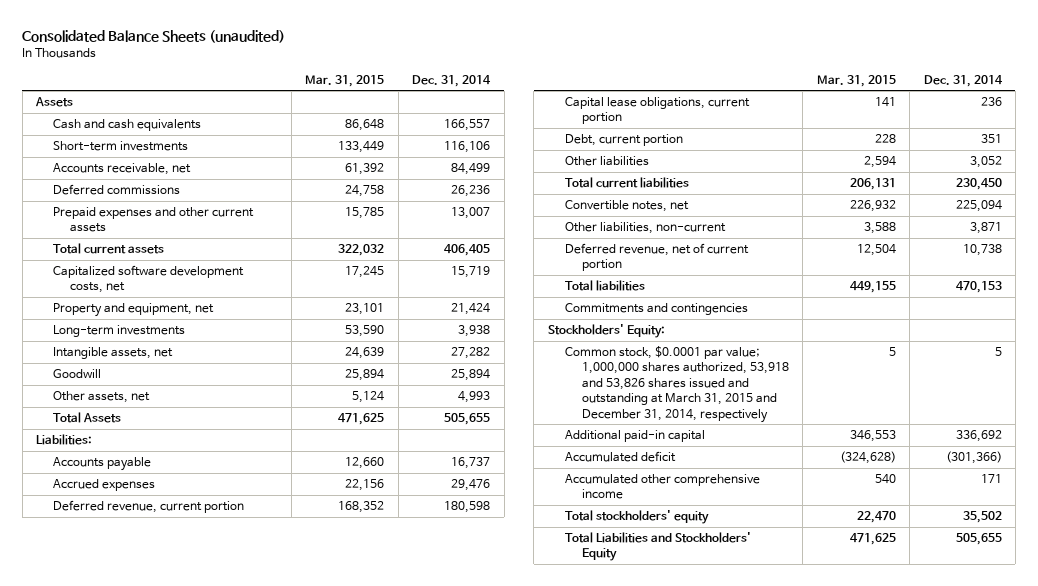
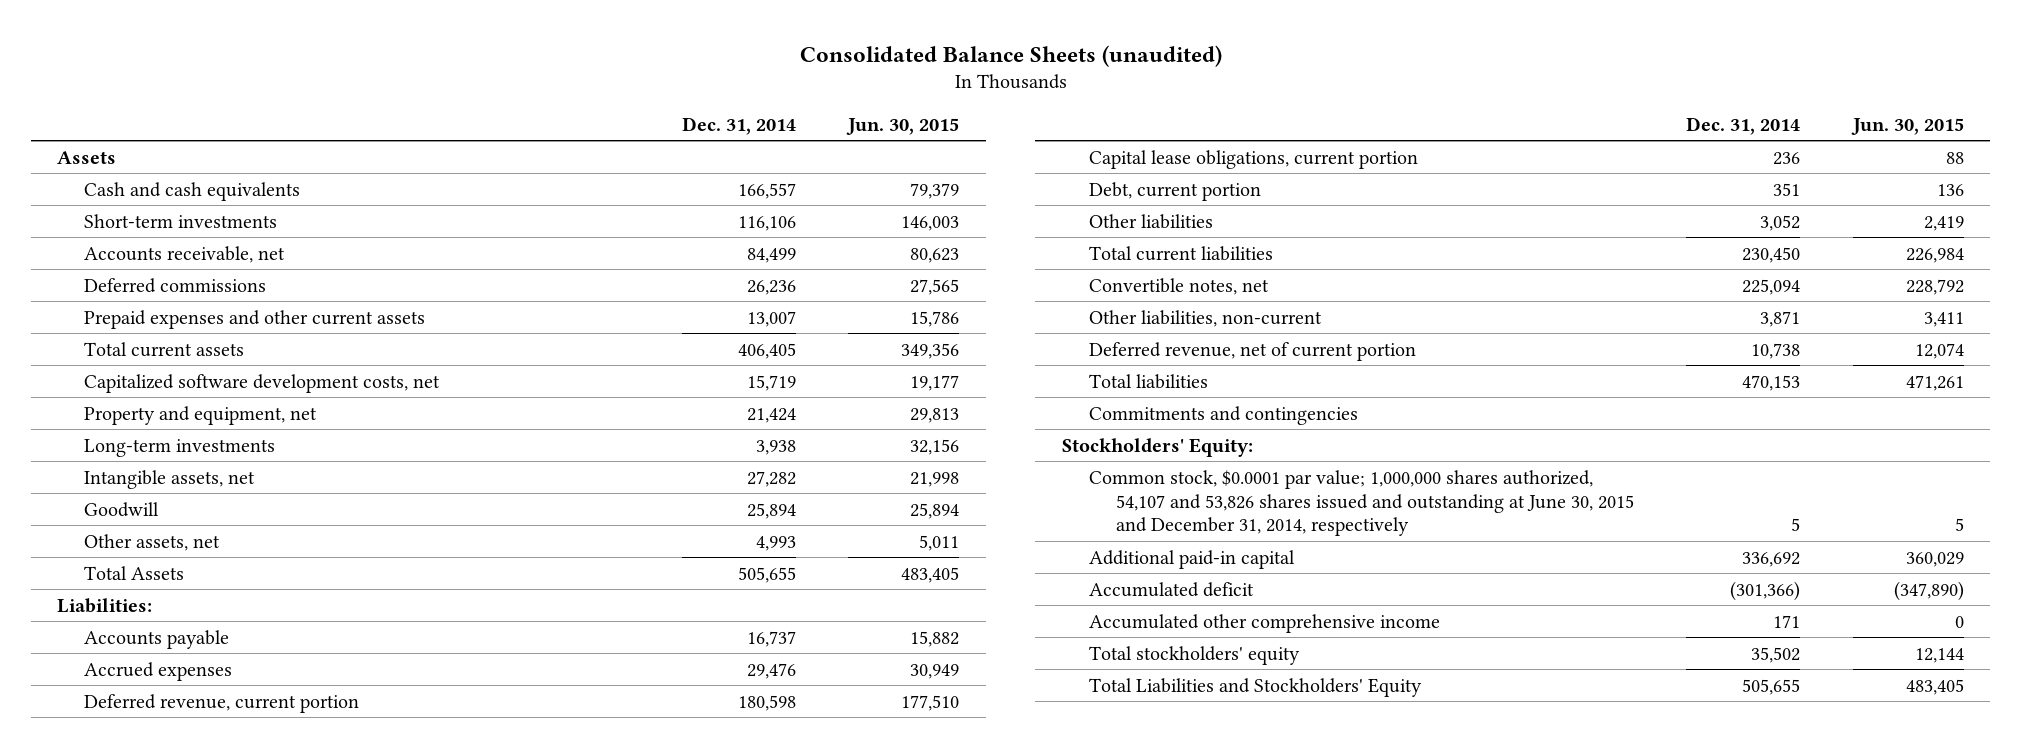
[305,74,385,87] Mar. 31, 2015 -> none
none -> [846,117,960,135] Jun. 30, 2015
[564,346,789,423] Common stock, $0.0001 par value; 1,000,000 shares authorized, 53,918 and 53,826 shares issued and outstanding at March 31, 2015 and December 31, 2014, respectively -> [1088,469,1634,537] Common stock, $0.0001 par value; 1,000,000 shares authorized, 54,107 and 53,826 shares issued and outstanding at June 30, 2015 and December 31, 2014, respectively

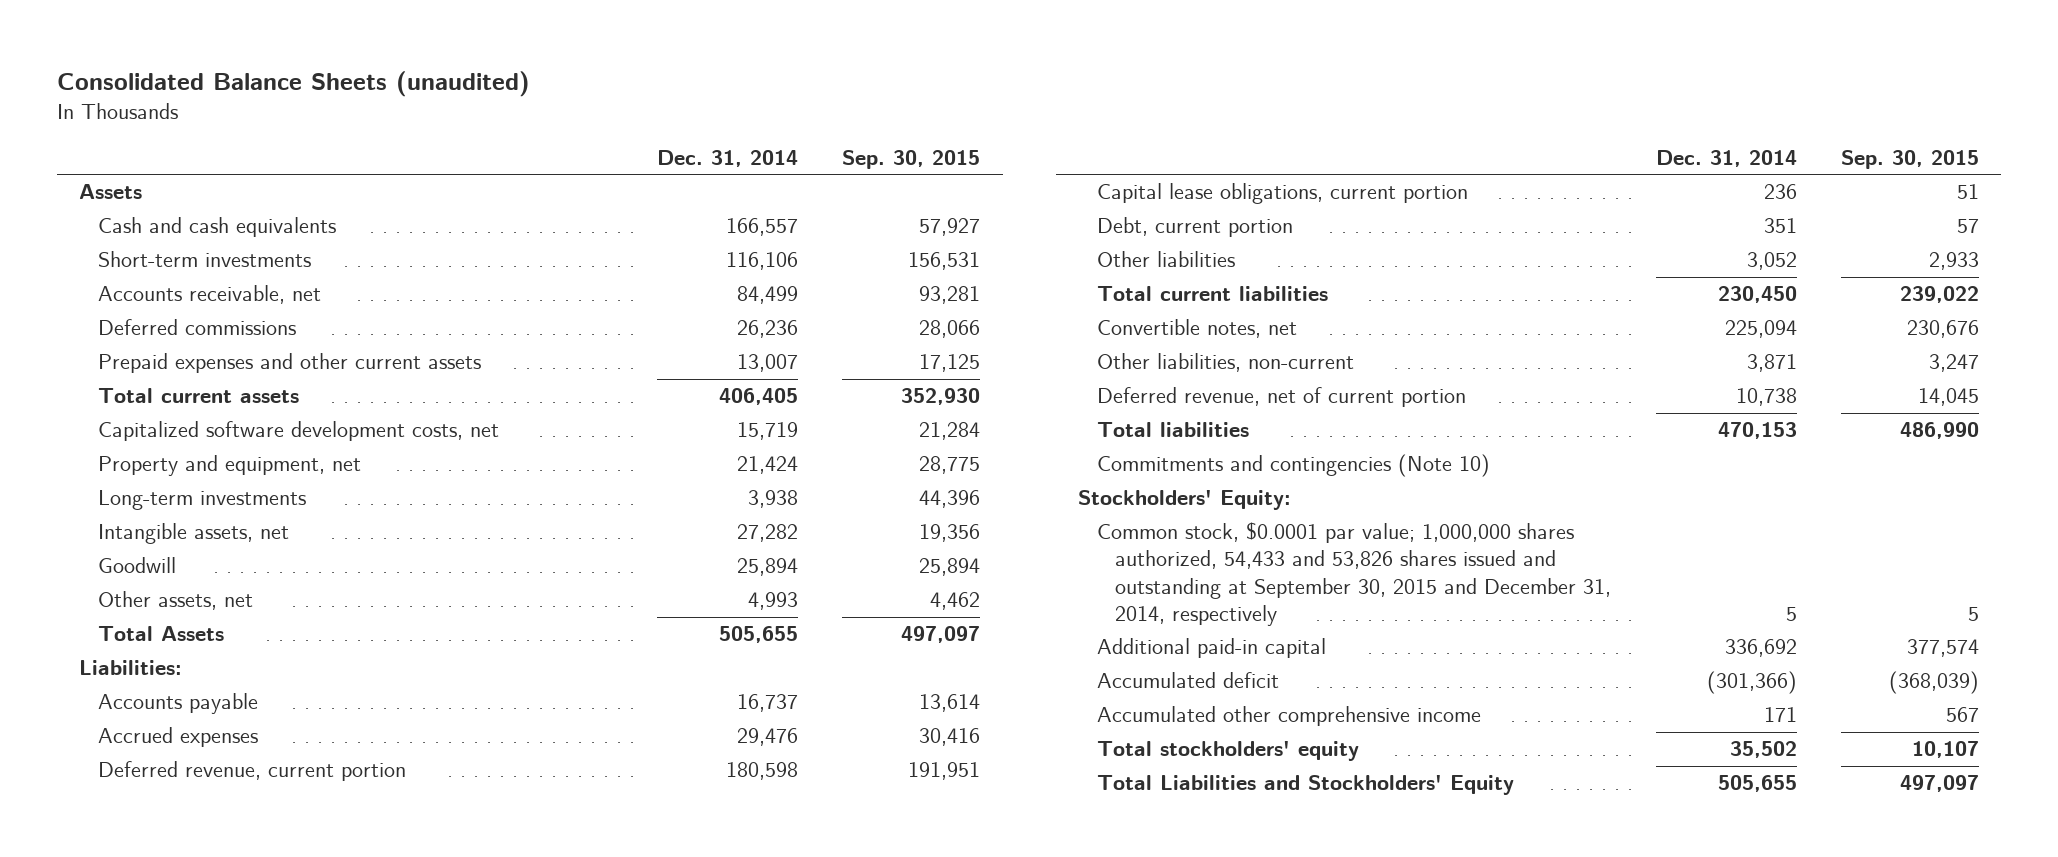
[846,117,960,135] Jun. 30, 2015 -> none
none -> [842,149,981,169] Sep. 30, 2015
[1088,405,1358,425] Commitments and contingencies -> [1096,454,1490,478] Commitments and contingencies (Note 10)
[1088,469,1634,537] Common stock, $0.0001 par value; 1,000,000 shares authorized, 54,107 and 53,826 shares issued and outstanding at June 30, 2015 and December 31, 2014, respectively -> [1096,522,1612,626] Common stock, $0.0001 par value; 1,000,000 shares authorized, 54,433 and 53,826 shares issued and outstanding at September 30, 2015 and December 31, 2014, respectively

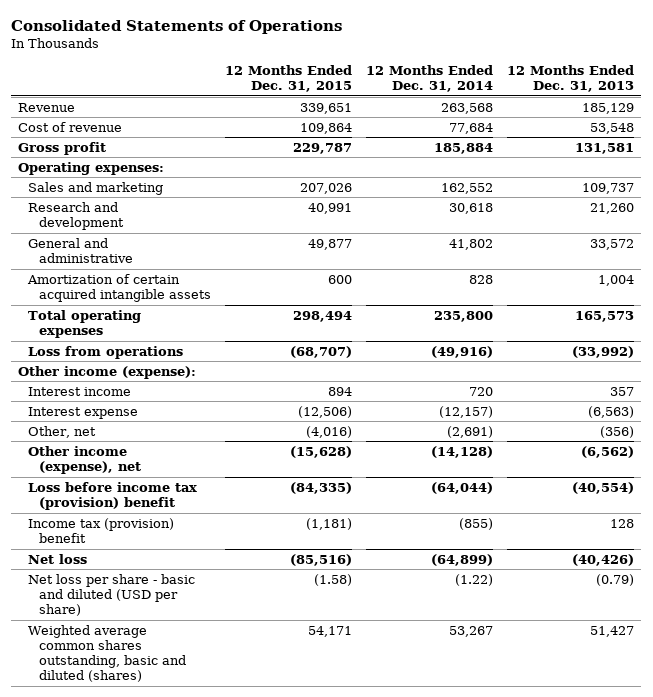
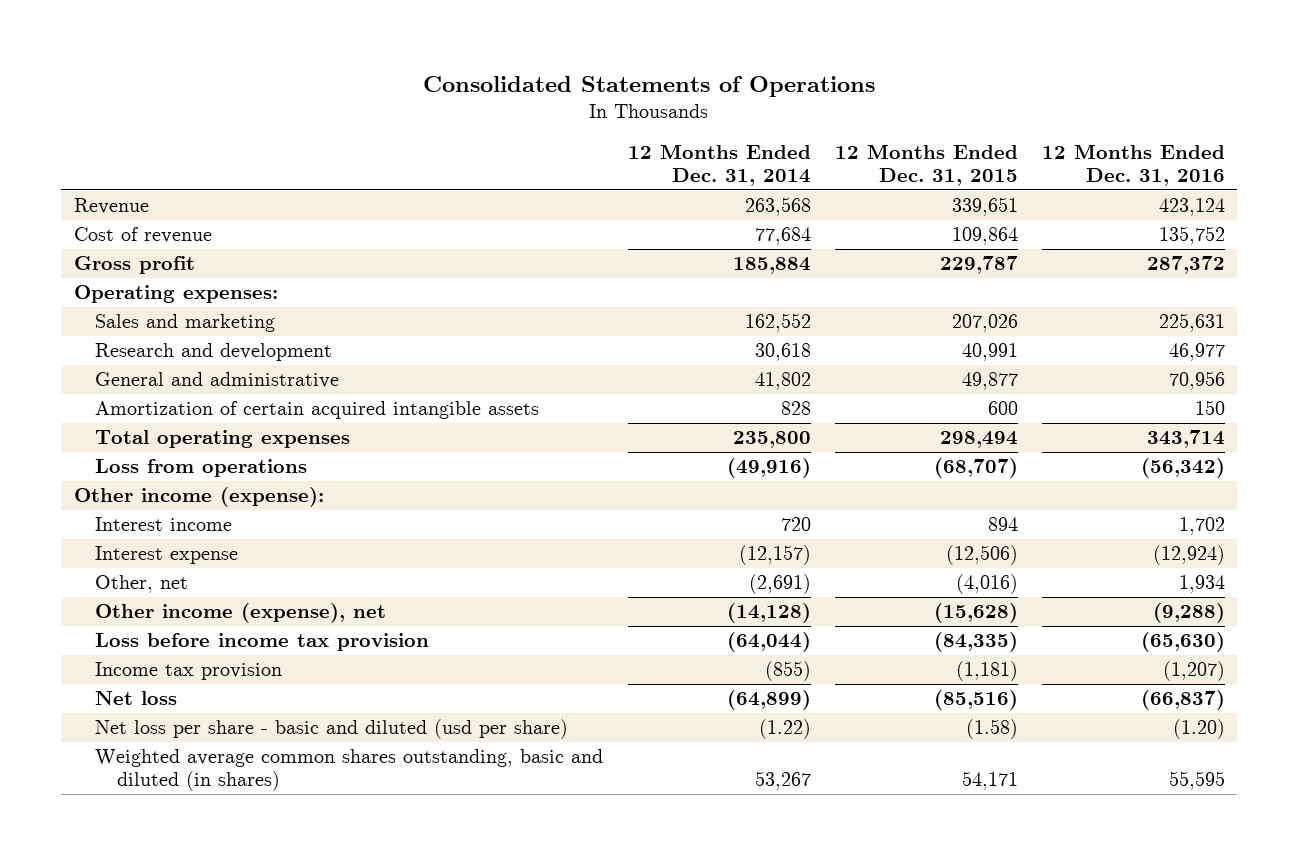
[507,64,635,92] 12 Months Ended Dec. 31, 2013 -> none
none -> [1042,143,1226,187] 12 Months Ended Dec. 31, 2016
[28,481,198,510] Loss before income tax (provision) benefit -> [95,633,430,652] Loss before income tax provision
[28,517,175,543] Income tax (provision) benefit -> [95,662,283,681] Income tax provision
[28,573,196,617] Net loss per share - basic and diluted (USD per share) -> [95,719,569,740] Net loss per share - basic and diluted (usd per share)
[28,624,186,683] Weighted average common shares outstanding, basic and diluted (shares) -> [95,749,604,792] Weighted average common shares outstanding, basic and diluted (in shares)

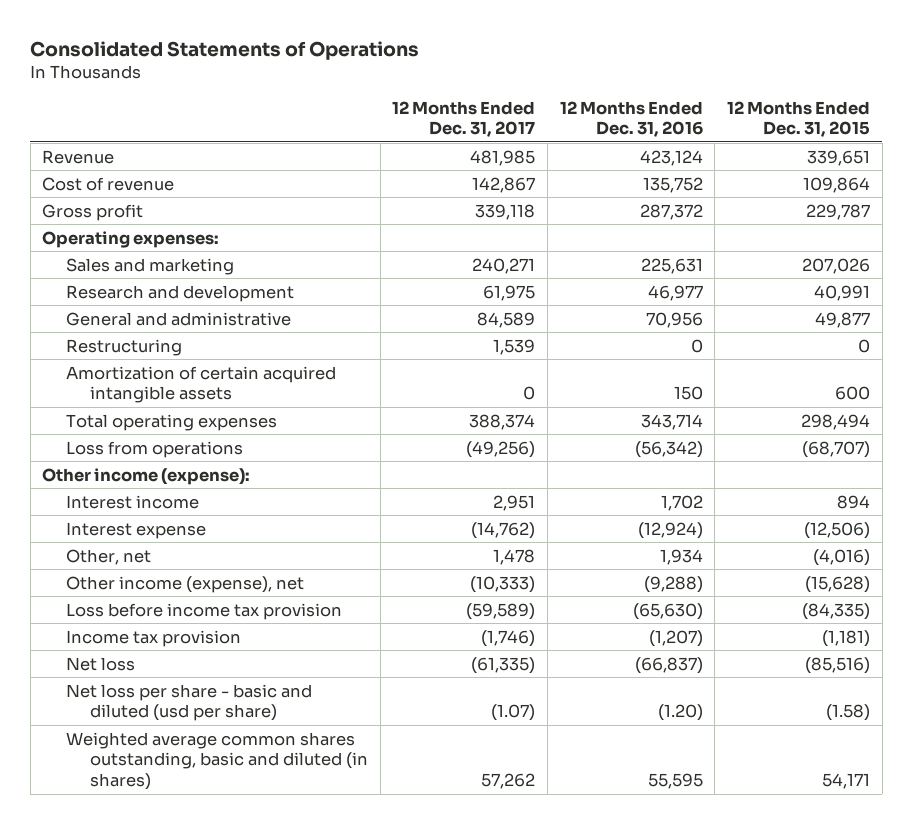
[627,143,811,187] 12 Months Ended Dec. 31, 2014 -> none
none -> [392,100,536,138] 12 Months Ended Dec. 31, 2017
none -> [66,338,183,356] Restructuring

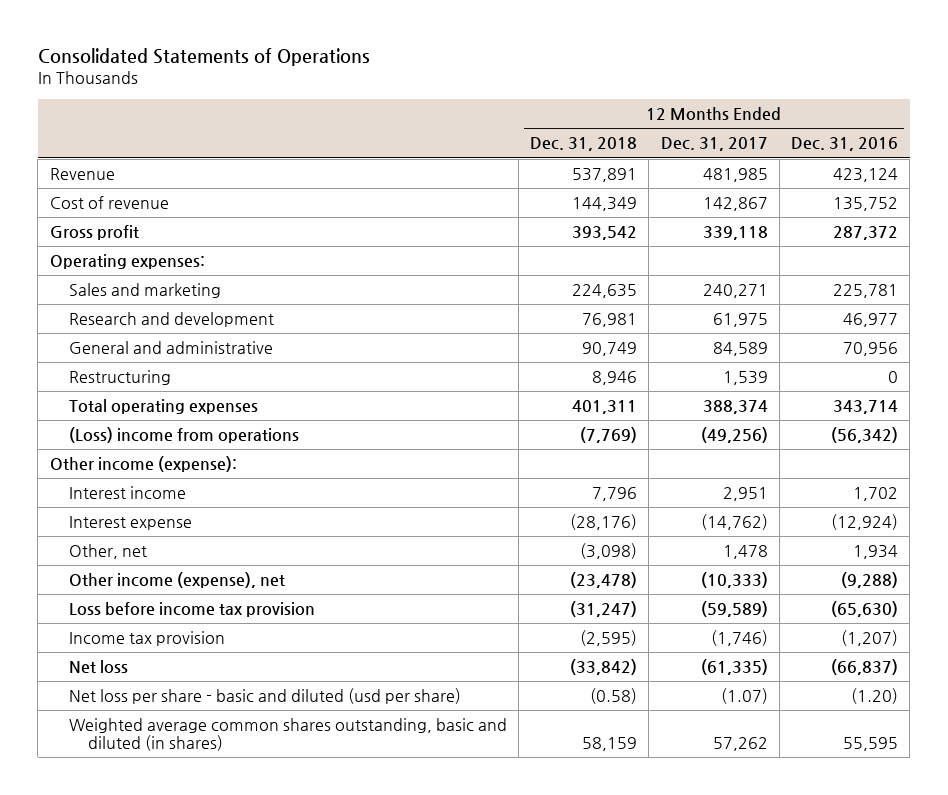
[727,100,871,138] 12 Months Ended Dec. 31, 2015 -> none
none -> [530,137,638,152] Dec. 31, 2018
[640,257,703,274] 225,631 -> [833,284,899,299] 225,781
[66,365,337,404] Amortization of certain acquired intangible assets -> none
[66,440,244,458] Loss from operations -> [68,427,299,444] (Loss) income from operations

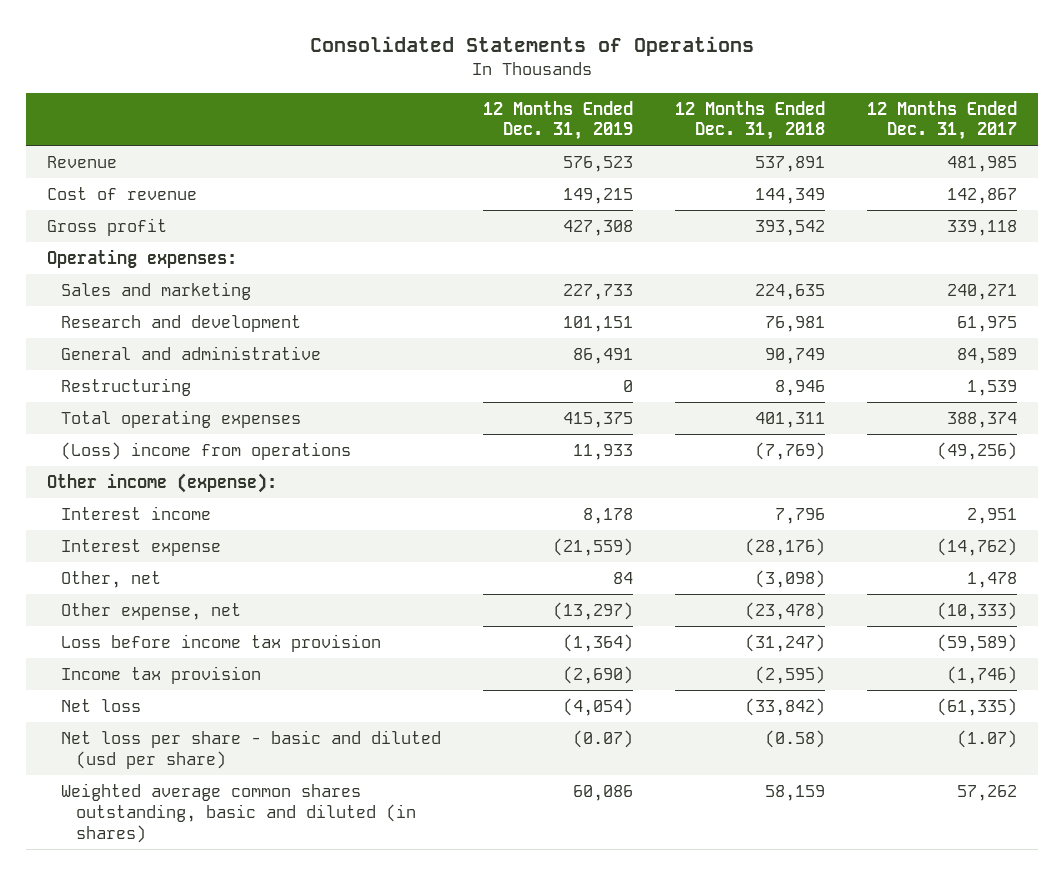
[791,137,899,152] Dec. 31, 2016 -> none
none -> [483,100,634,141] 12 Months Ended Dec. 31, 2019
[68,572,285,589] Other income (expense), net -> [61,603,242,621] Other expense, net

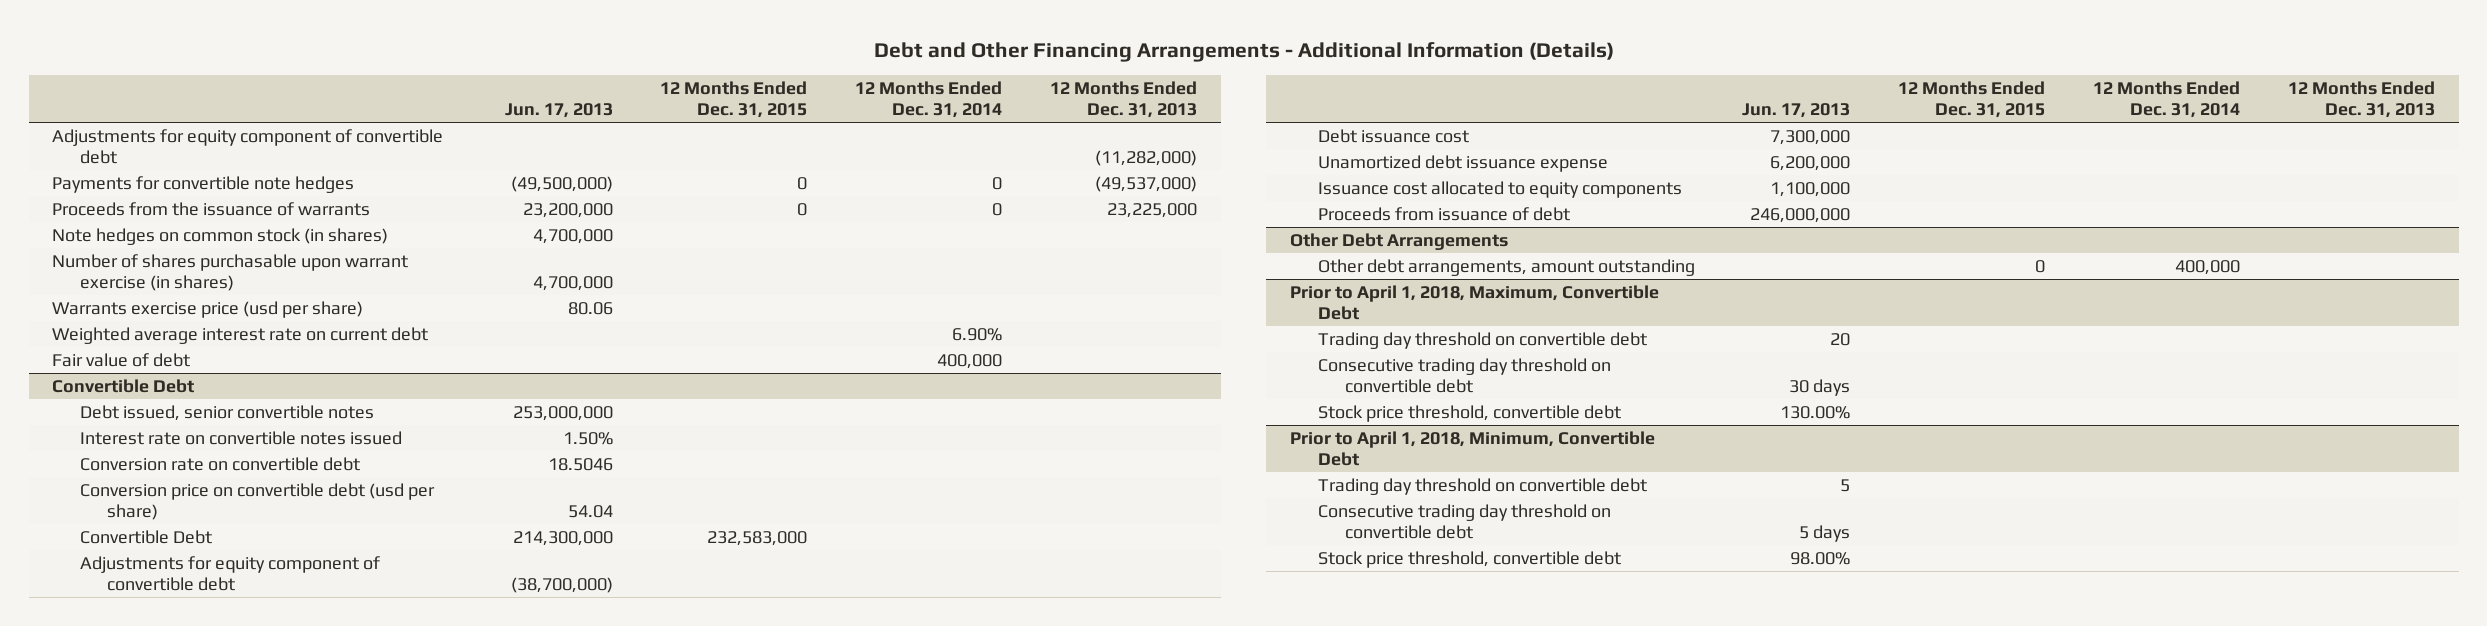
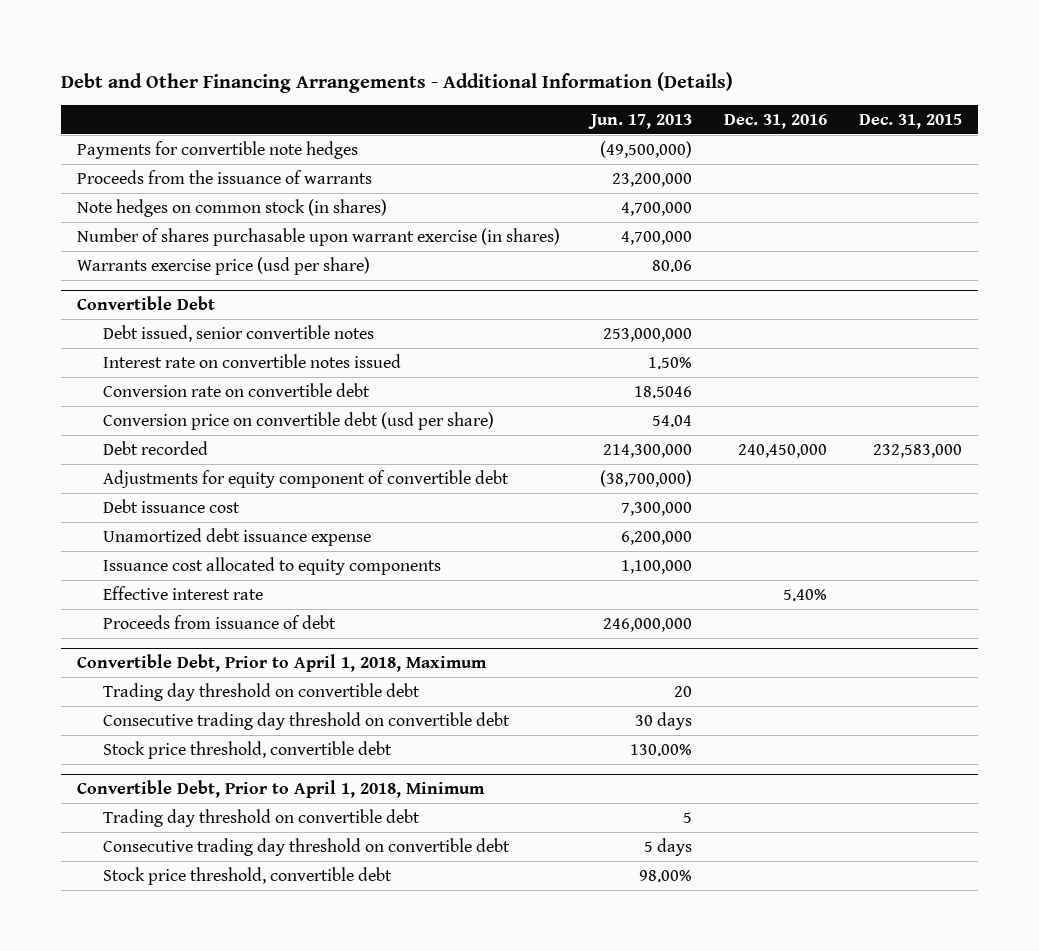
[660,81,808,119] 12 Months Ended Dec. 31, 2015 -> none
[855,81,1003,119] 12 Months Ended Dec. 31, 2014 -> none
[1049,81,1197,119] 12 Months Ended Dec. 31, 2013 -> none
none -> [724,113,828,129] Dec. 31, 2016
none -> [859,113,963,129] Dec. 31, 2015
[52,129,444,165] Adjustments for equity component of convertible debt -> none
[52,327,429,345] Weighted average interest rate on current debt -> none
[52,353,191,368] Fair value of debt -> none
[79,530,212,545] Convertible Debt -> [102,440,208,455] Debt recorded
none -> [102,585,263,600] Effective interest rate
[1290,233,1509,251] Other Debt Arrangements -> none
[1317,259,1695,277] Other debt arrangements, amount outstanding -> none
[1290,285,1660,321] Prior to April 1, 2018, Maximum, Convertible Debt -> [76,654,487,673] Convertible Debt, Prior to April 1, 2018, Maximum
[1290,431,1656,467] Prior to April 1, 2018, Minimum, Convertible Debt -> [76,780,485,799] Convertible Debt, Prior to April 1, 2018, Minimum

